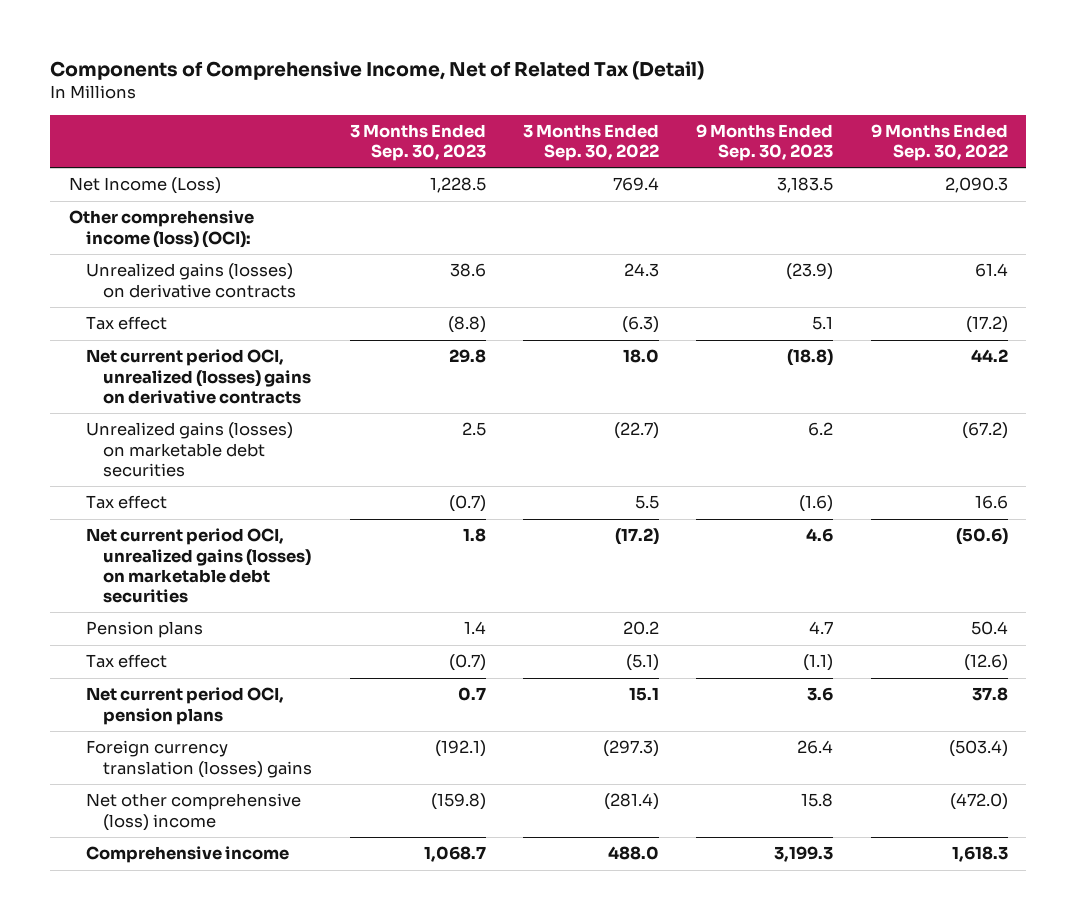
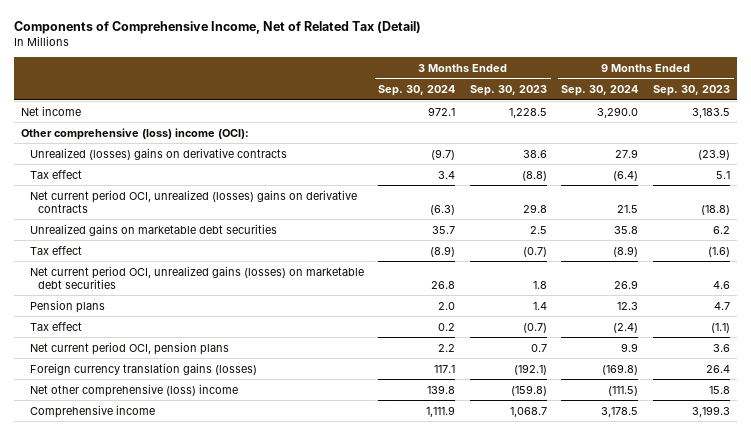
[523,123,660,162] 3 Months Ended Sep. 30, 2022 -> none
[870,123,1008,162] 9 Months Ended Sep. 30, 2022 -> none
none -> [378,85,456,97] Sep. 30, 2024
none -> [561,85,639,97] Sep. 30, 2024
[68,177,221,195] Net Income (Loss) -> [21,105,82,116] Net income
[68,210,254,248] Other comprehensive income (loss) (OCI): -> [21,127,250,140] Other comprehensive (loss) income (OCI):
[86,263,297,298] Unrealized gains (losses) on derivative contracts -> [29,147,287,160] Unrealized (losses) gains on derivative contracts
[86,422,294,477] Unrealized gains (losses) on marketable debt securities -> [29,223,277,236] Unrealized gains on marketable debt securities
[86,740,313,778] Foreign currency translation (losses) gains -> [29,362,257,375] Foreign currency translation gains (losses)

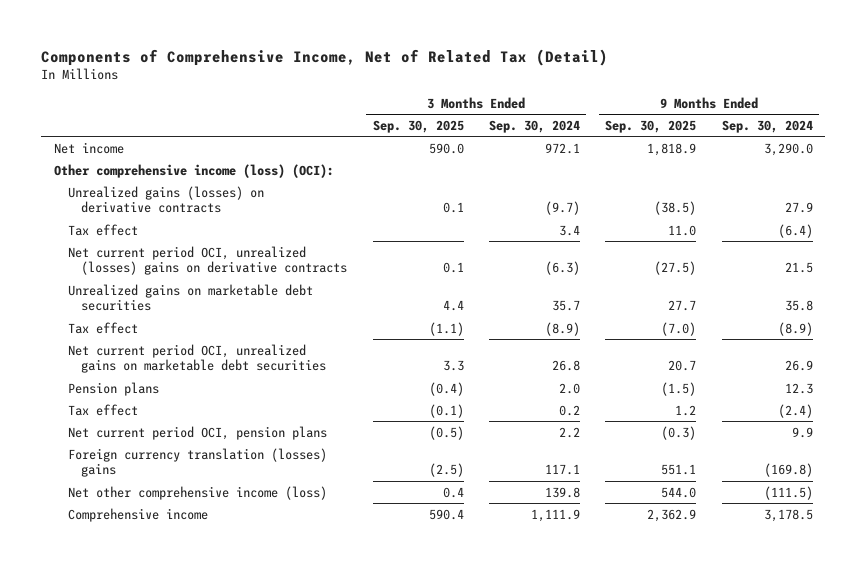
[469,85,547,97] Sep. 30, 2023 -> none
[652,85,730,97] Sep. 30, 2023 -> none
none -> [372,120,464,134] Sep. 30, 2025
none -> [605,120,697,134] Sep. 30, 2025
[21,127,250,140] Other comprehensive (loss) income (OCI): -> [53,163,334,178] Other comprehensive income (loss) (OCI):
[29,147,287,160] Unrealized (losses) gains on derivative contracts -> [67,185,264,214] Unrealized gains (losses) on derivative contracts
[29,265,364,289] Net current period OCI, unrealized gains (losses) on marketable debt securities -> [67,343,327,374] Net current period OCI, unrealized gains on marketable debt securities
[29,362,257,375] Foreign currency translation gains (losses) -> [67,447,327,478] Foreign currency translation (losses) gains
[29,383,238,397] Net other comprehensive (loss) income -> [67,485,327,500] Net other comprehensive income (loss)

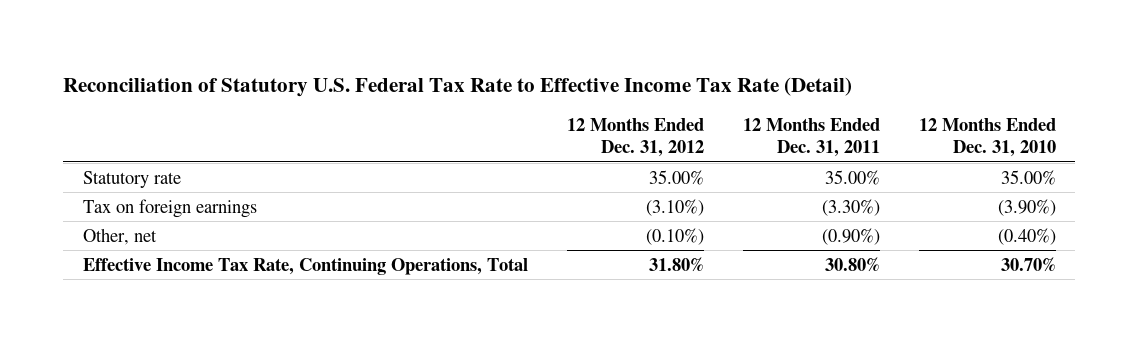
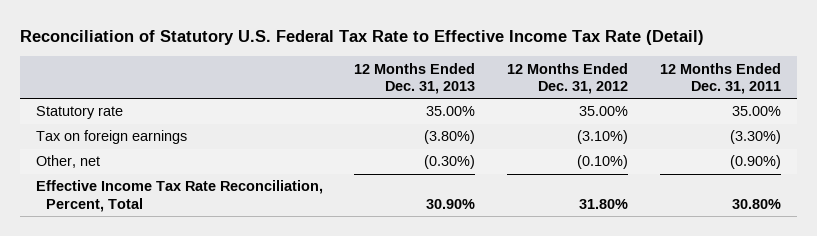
[918,117,1056,158] 12 Months Ended Dec. 31, 2010 -> none
none -> [354,62,476,94] 12 Months Ended Dec. 31, 2013
[82,257,528,275] Effective Income Tax Rate, Continuing Operations, Total -> [35,180,323,212] Effective Income Tax Rate Reconciliation, Percent, Total

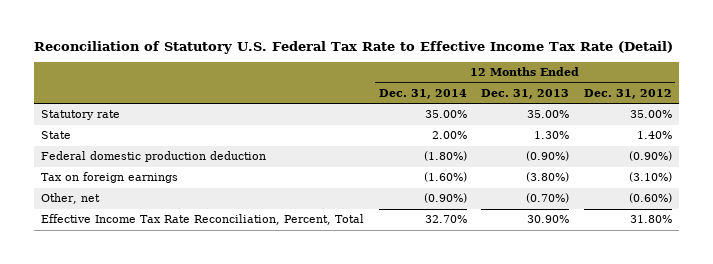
[659,62,781,94] 12 Months Ended Dec. 31, 2011 -> none
none -> [378,89,467,100] Dec. 31, 2014
none -> [41,131,72,140] State
none -> [41,151,267,163] Federal domestic production deduction
[424,155,476,170] (0.30%) -> [526,193,570,204] (0.70%)
[577,155,629,170] (0.10%) -> [628,193,672,204] (0.60%)

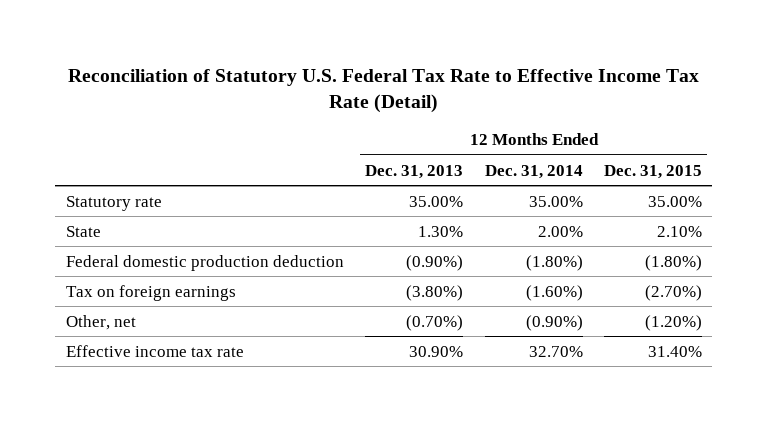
[583,89,672,100] Dec. 31, 2012 -> none
none -> [603,164,702,179] Dec. 31, 2015
[41,214,365,226] Effective Income Tax Rate Reconciliation, Percent, Total -> [66,344,245,357] Effective income tax rate

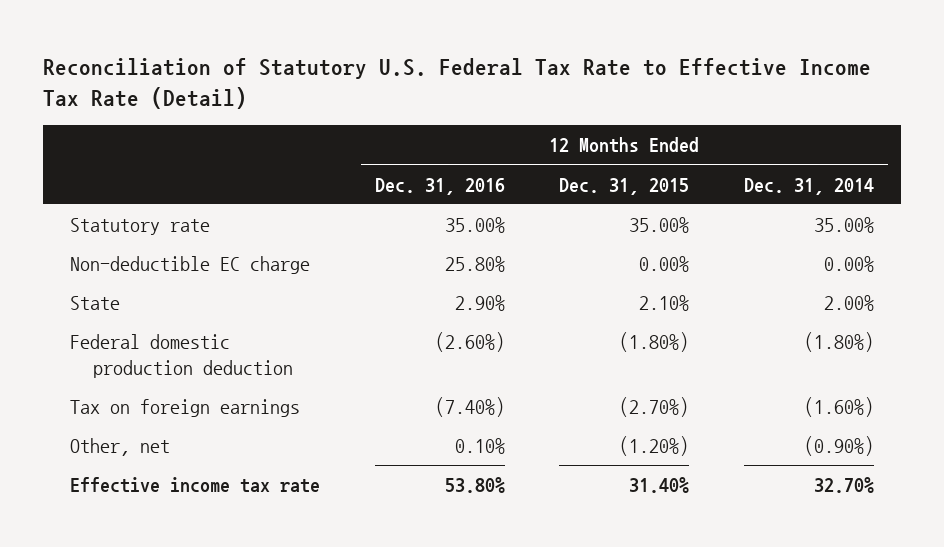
[365,164,464,179] Dec. 31, 2013 -> none
none -> [374,177,505,195] Dec. 31, 2016
none -> [70,255,311,274] Non-deductible EC charge

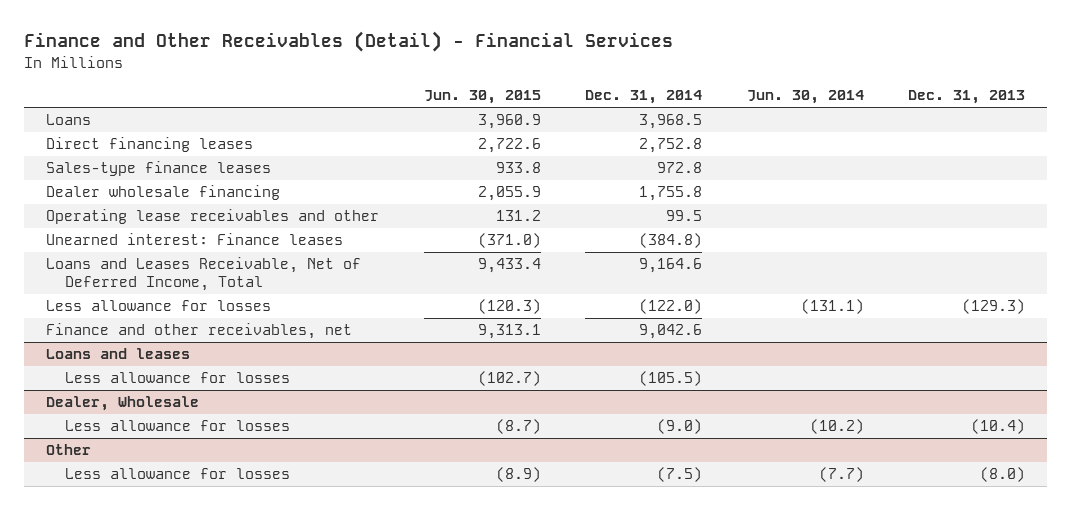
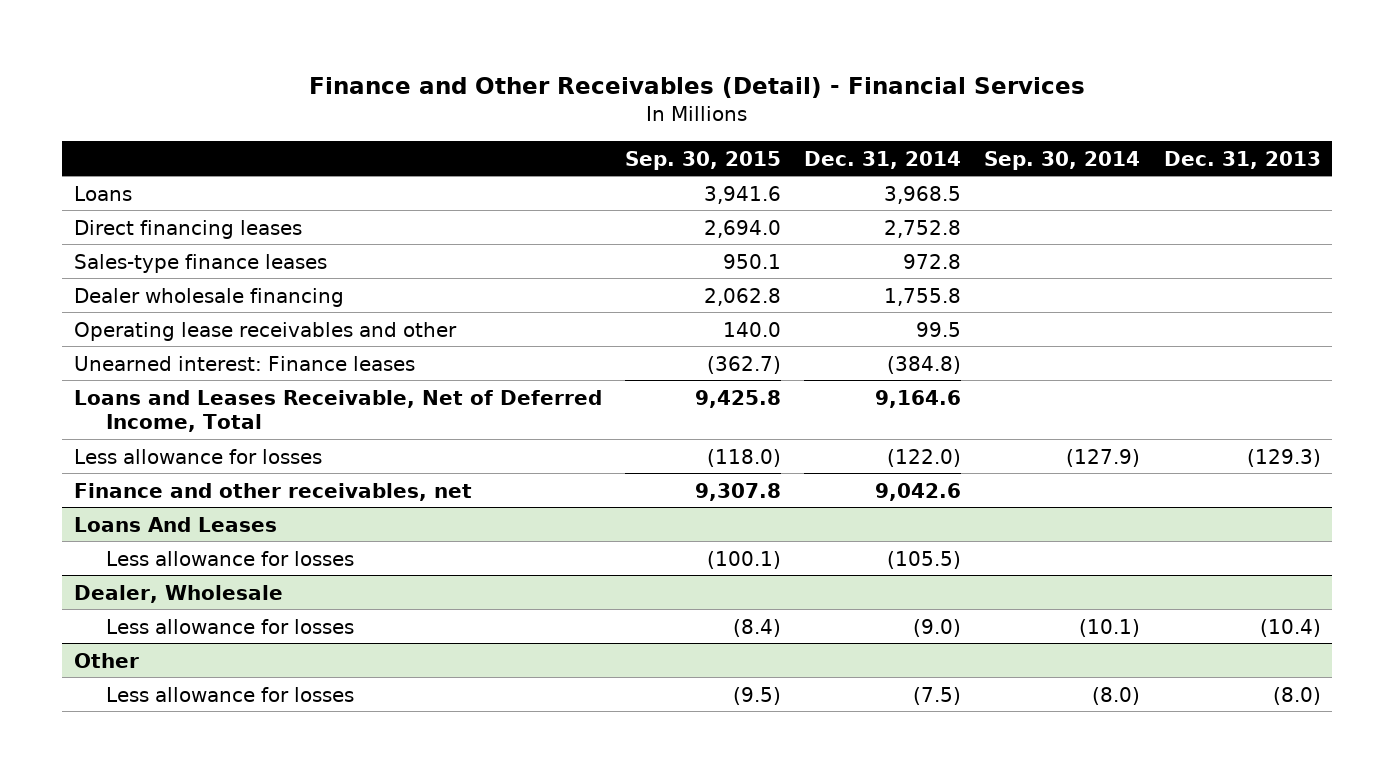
[423,90,541,105] Jun. 30, 2015 -> none
[746,90,864,105] Jun. 30, 2014 -> none
none -> [624,150,781,170] Sep. 30, 2015
none -> [984,150,1141,170] Sep. 30, 2014
[46,348,191,360] Loans and leases -> [73,516,277,532] Loans And Leases

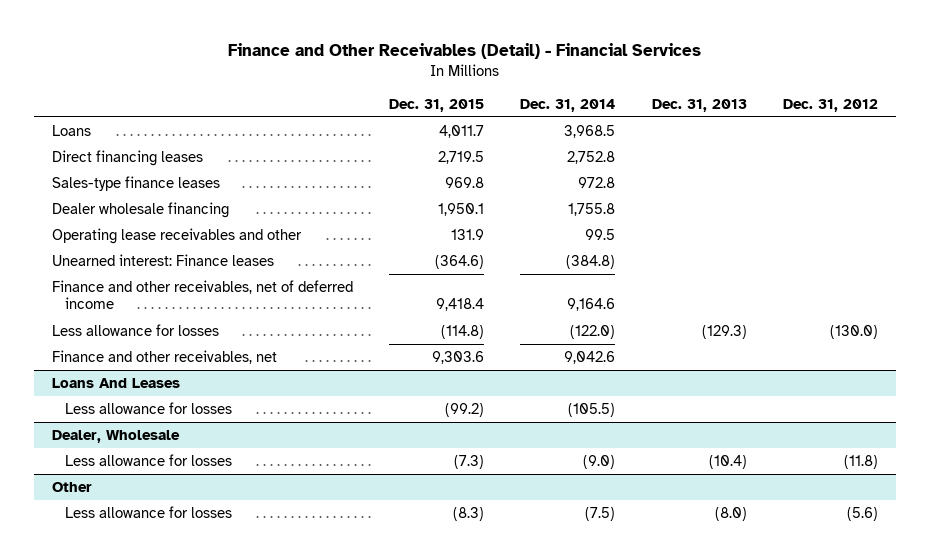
[624,150,781,170] Sep. 30, 2015 -> none
[984,150,1141,170] Sep. 30, 2014 -> none
none -> [389,98,485,112] Dec. 31, 2015
none -> [783,98,879,112] Dec. 31, 2012
[73,389,602,432] Loans and Leases Receivable, Net of Deferred Income, Total -> [51,280,353,310] Finance and other receivables, net of deferred income

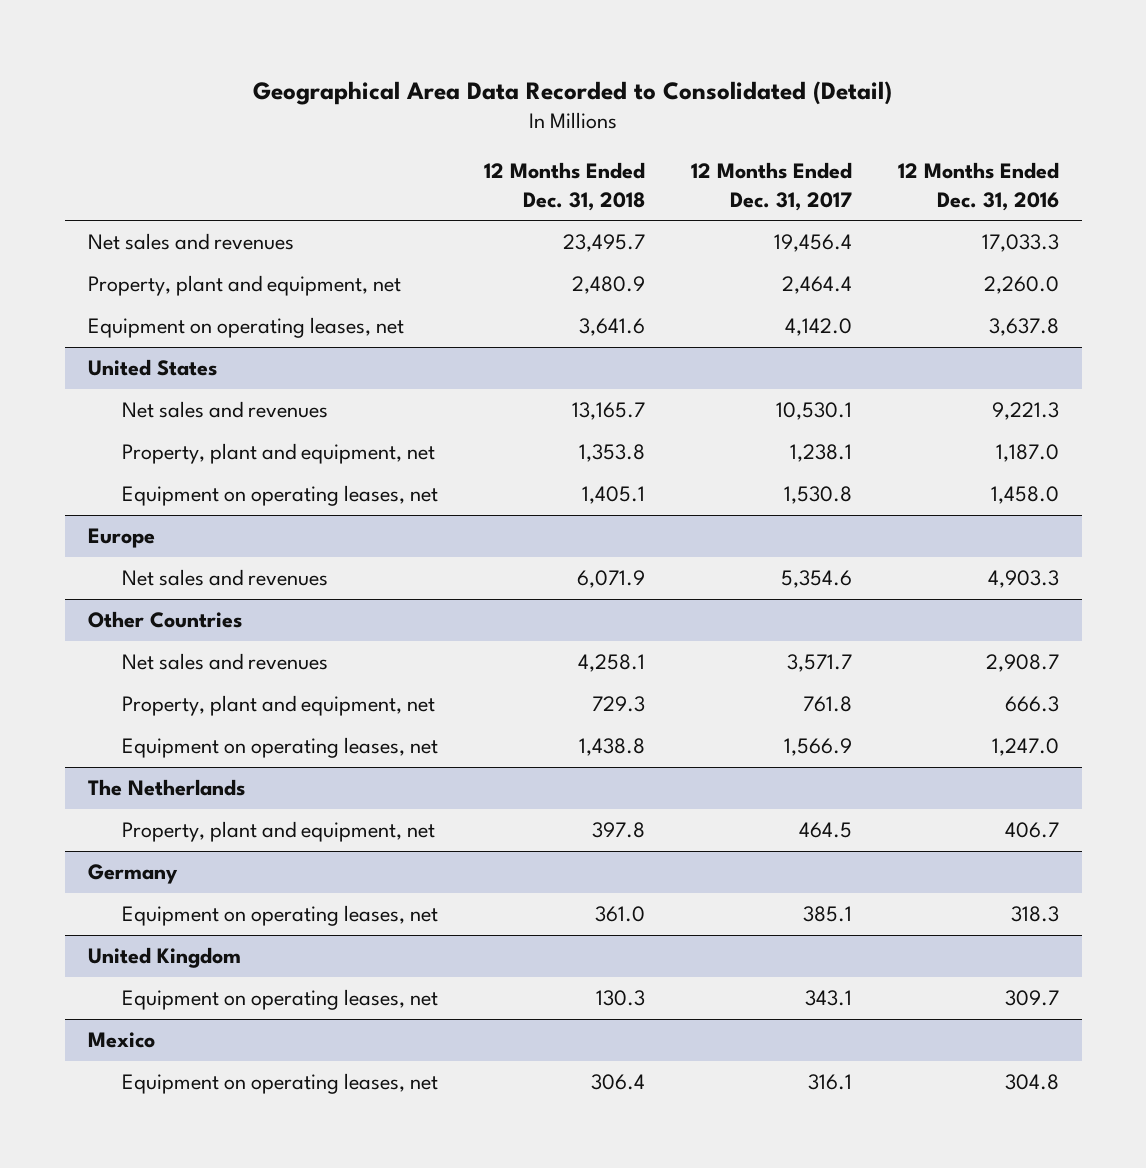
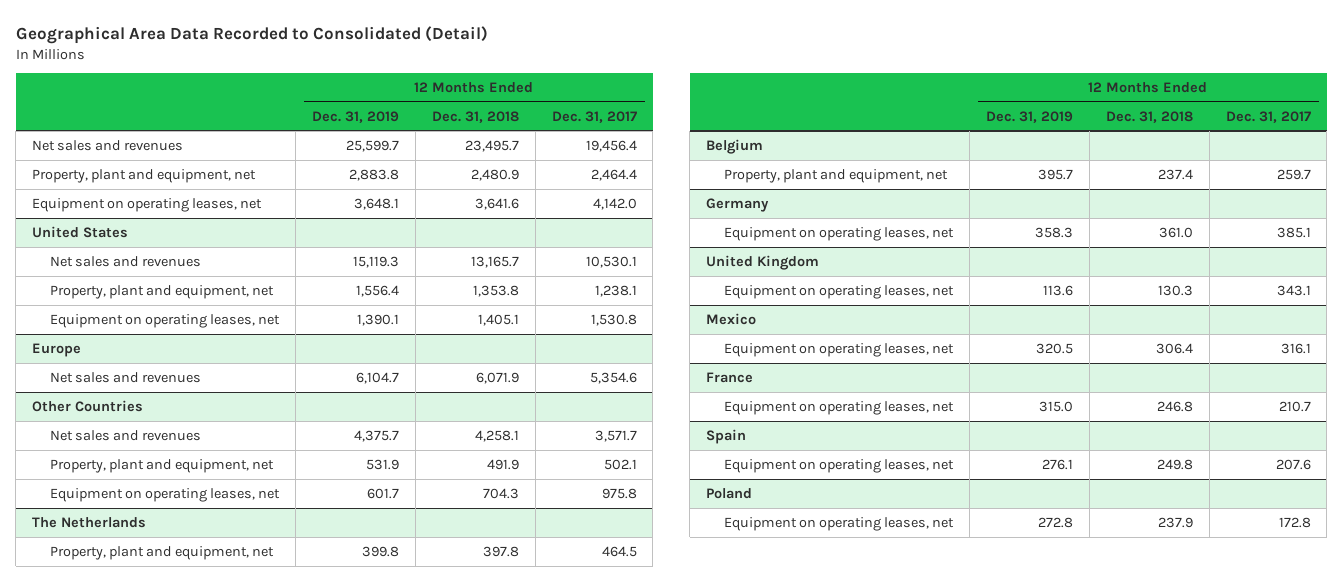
[897,162,1059,211] 12 Months Ended Dec. 31, 2016 -> none
none -> [312,110,400,123] Dec. 31, 2019
[591,696,645,713] 729.3 -> [486,458,519,470] 491.9
[802,696,852,713] 761.8 -> [603,458,637,470] 502.1
[578,738,645,757] 1,438.8 -> [482,487,519,499] 704.3
[783,738,852,757] 1,566.9 -> [601,487,637,499] 975.8
none -> [706,138,764,154] Belgium
none -> [724,168,949,183] Property, plant and equipment, net
none -> [706,371,754,383] France
none -> [724,400,955,415] Equipment on operating leases, net
none -> [706,428,747,444] Spain
none -> [724,458,955,473] Equipment on operating leases, net
none -> [706,487,753,499] Poland
none -> [724,516,955,531] Equipment on operating leases, net

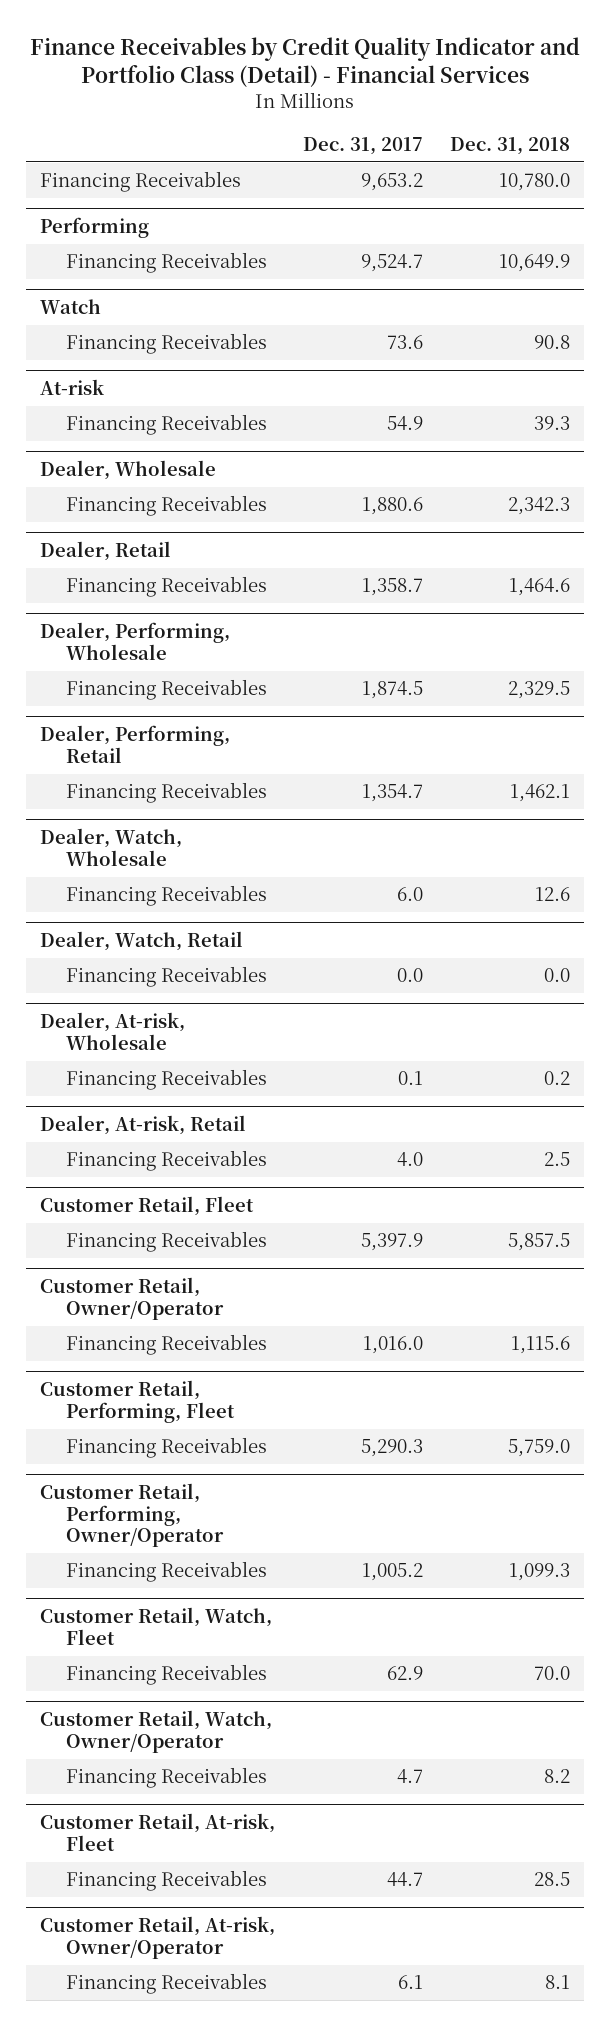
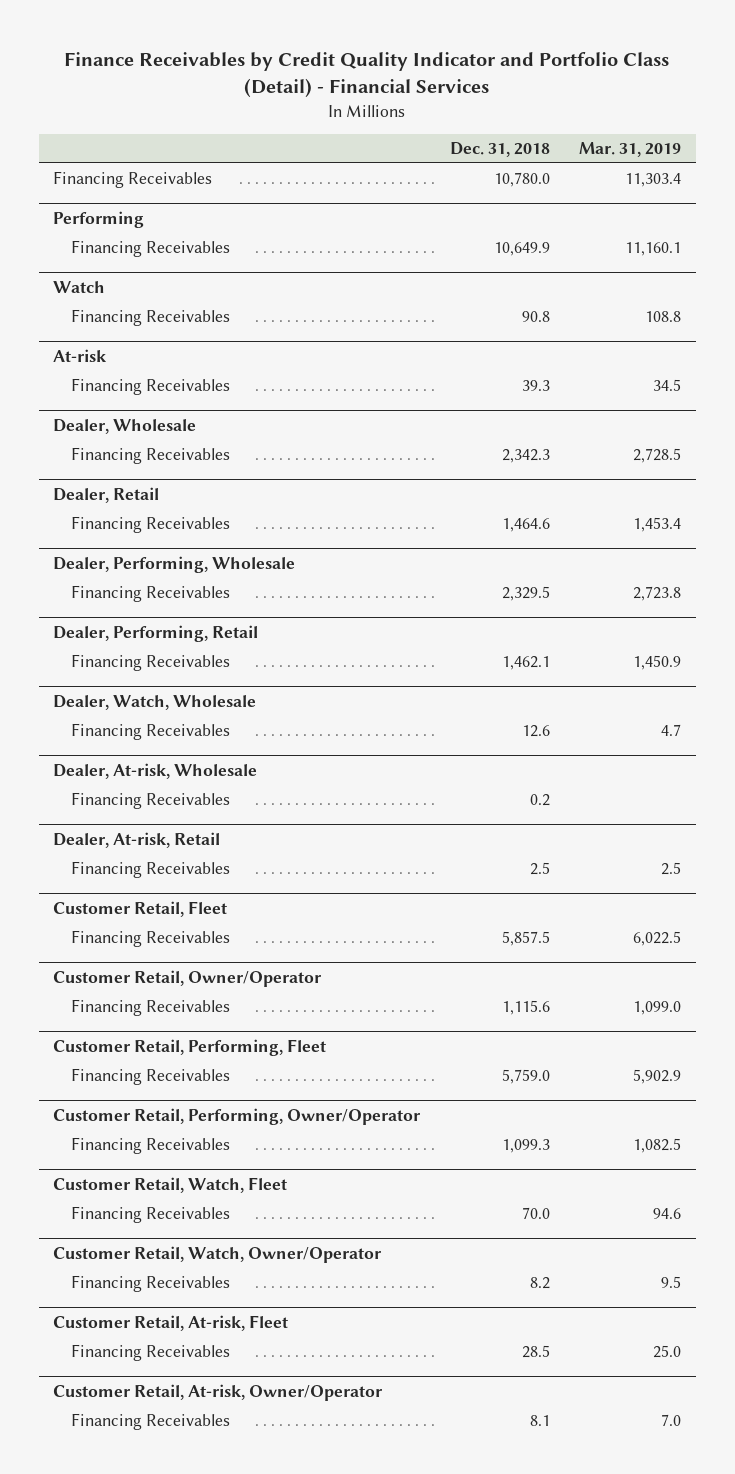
[302,136,423,155] Dec. 31, 2017 -> none
none -> [579,142,682,158] Mar. 31, 2019
[40,931,244,952] Dealer, Watch, Retail -> none
[66,966,268,988] Financing Receivables -> none

